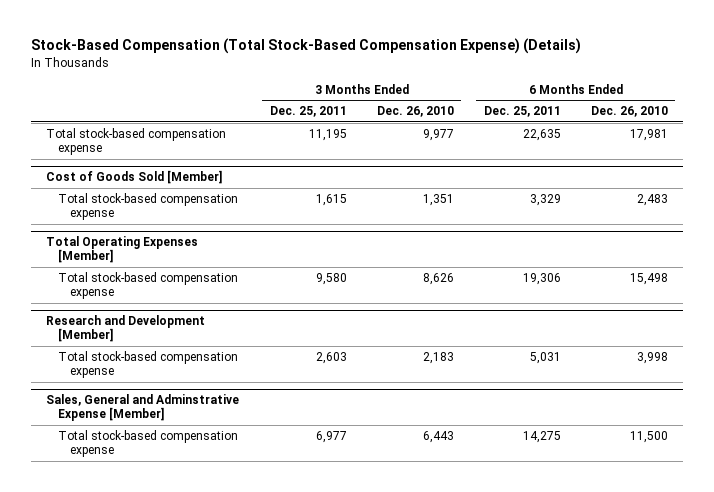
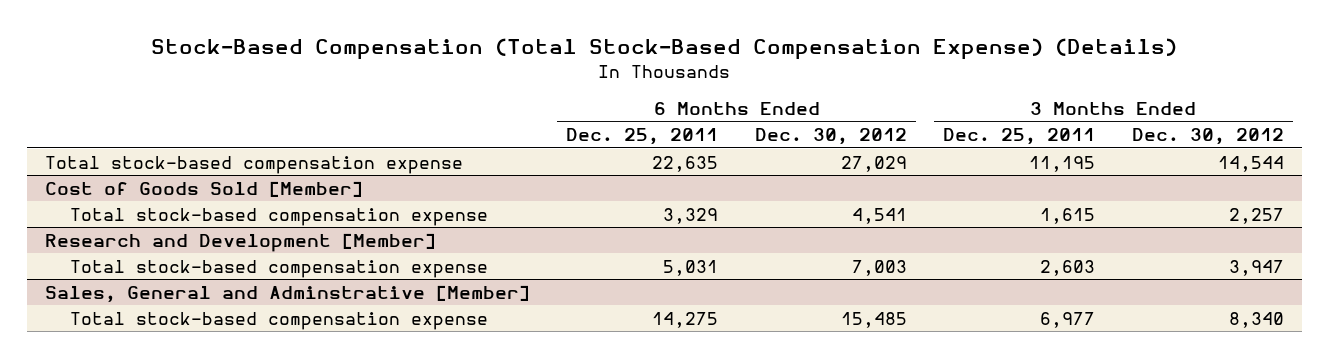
[376,106,454,118] Dec. 26, 2010 -> none
[590,106,668,118] Dec. 26, 2010 -> none
none -> [754,128,907,146] Dec. 30, 2012
none -> [1131,128,1284,146] Dec. 30, 2012
[46,236,199,264] Total Operating Expenses [Member] -> none
[58,272,239,300] Total stock-based compensation expense -> none
[46,394,240,422] Sales, General and Adminstrative Expense [Member] -> [44,284,530,303] Sales, General and Adminstrative [Member]

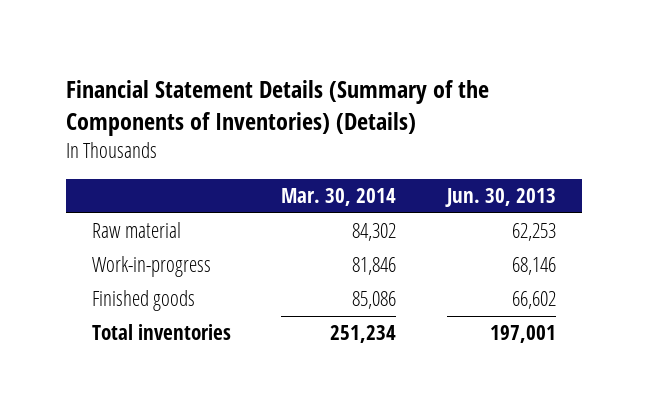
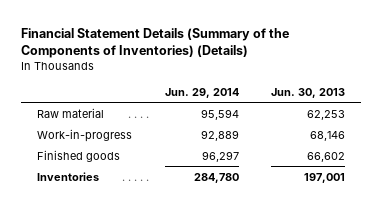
[281,187,397,206] Mar. 30, 2014 -> none
none -> [164,87,239,98] Jun. 29, 2014
[91,324,231,341] Total inventories -> [37,171,100,181] Inventories

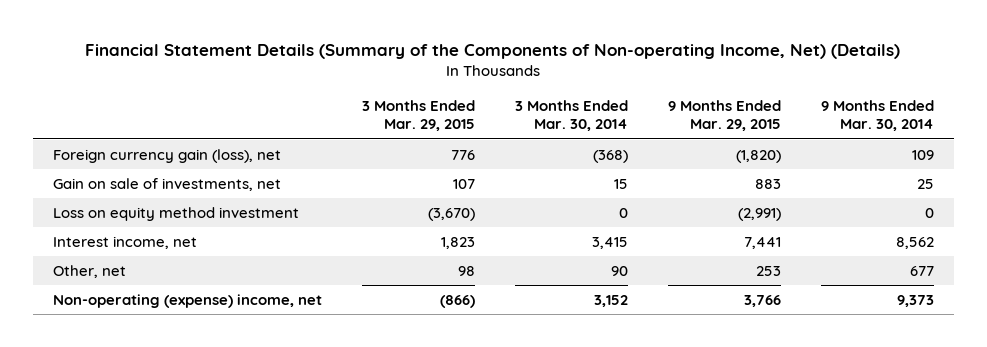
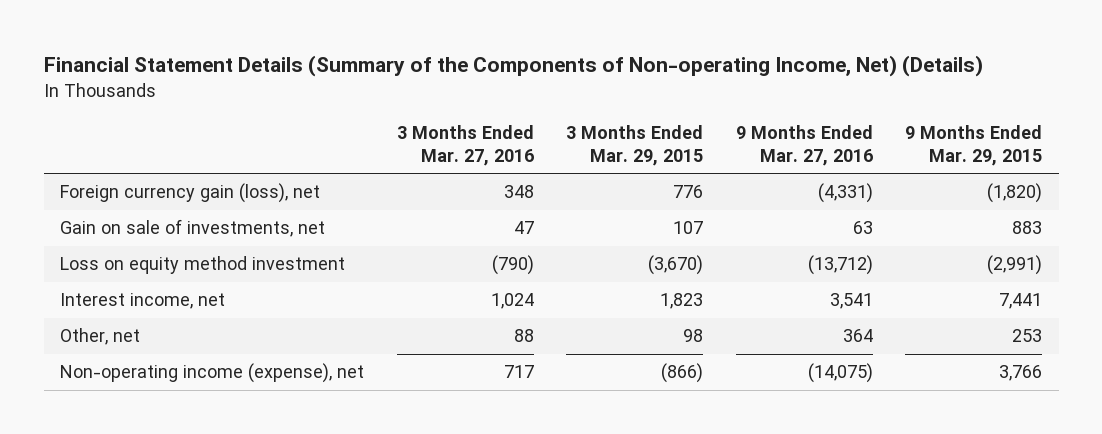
[514,99,628,132] 3 Months Ended Mar. 30, 2014 -> none
[820,99,934,132] 9 Months Ended Mar. 30, 2014 -> none
none -> [396,125,534,166] 3 Months Ended Mar. 27, 2016
none -> [735,125,873,166] 9 Months Ended Mar. 27, 2016
[52,293,322,308] Non-operating (expense) income, net -> [60,363,365,384] Non-operating income (expense), net

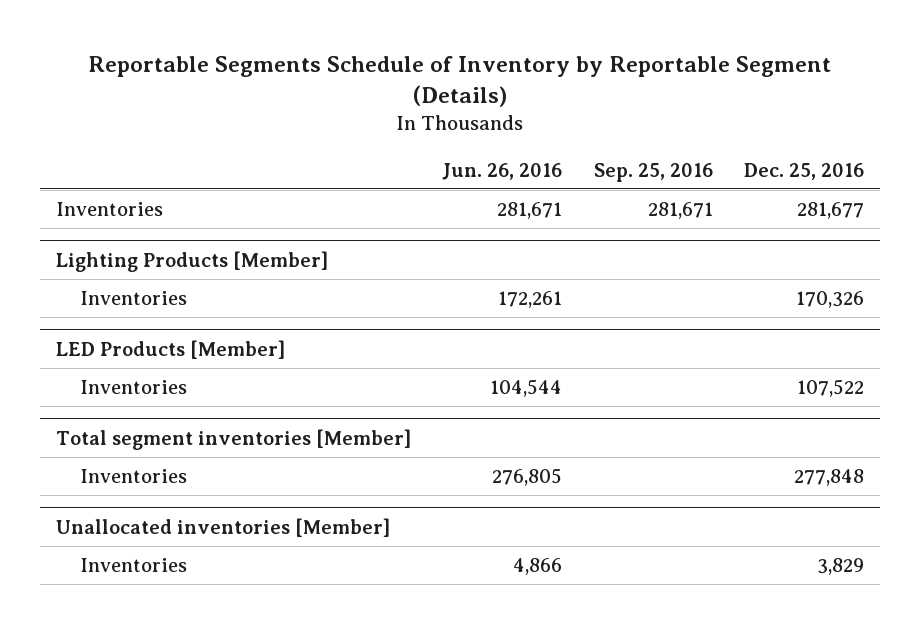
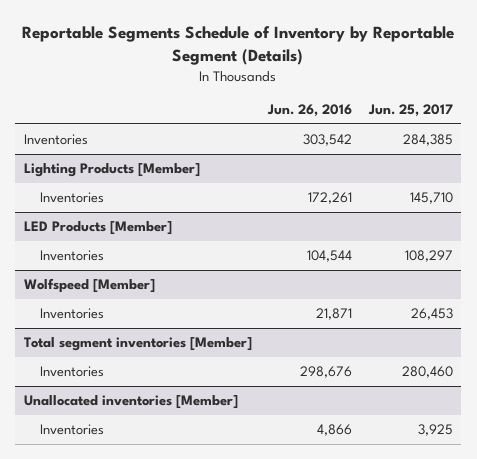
[593,162,713,182] Sep. 25, 2016 -> none
[744,162,865,180] Dec. 25, 2016 -> none
none -> [367,104,453,118] Jun. 25, 2017
[497,202,563,220] 281,671 -> [303,134,353,147] 303,542
none -> [23,278,155,294] Wolfspeed [Member]
none -> [40,308,105,320] Inventories
[492,468,563,487] 276,805 -> [300,366,353,379] 298,676

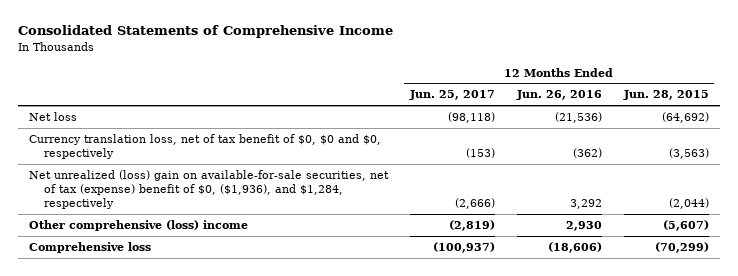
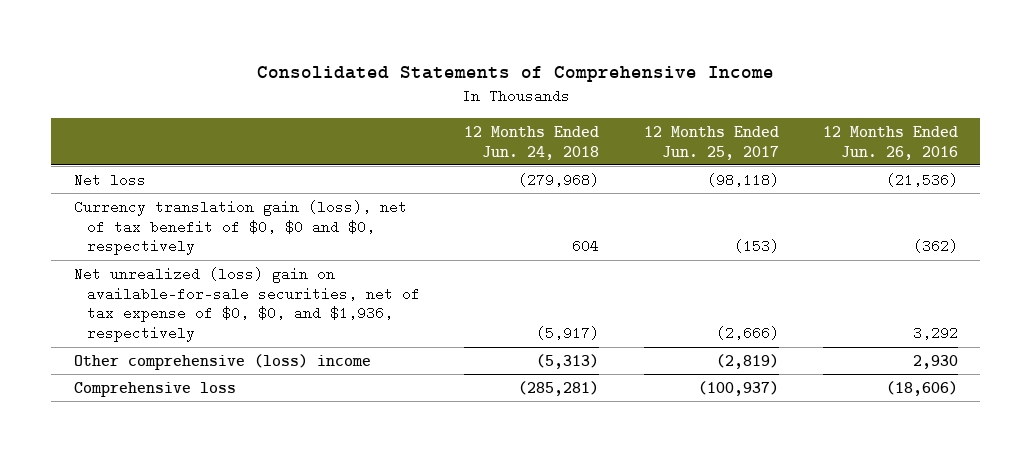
[622,90,709,101] Jun. 28, 2015 -> none
none -> [464,125,600,160] 12 Months Ended Jun. 24, 2018
[28,133,381,159] Currency translation loss, net of tax benefit of $0, $0 and $0, respectively -> [73,199,407,256] Currency translation gain (loss), net of tax benefit of $0, $0 and $0, respectively
[28,169,389,209] Net unrealized (loss) gain on available-for-sale securities, net of tax (expense) benefit of $0, ($1,936), and $1,284, respectively -> [73,266,420,343] Net unrealized (loss) gain on available-for-sale securities, net of tax expense of $0, $0, and $1,936, respectively

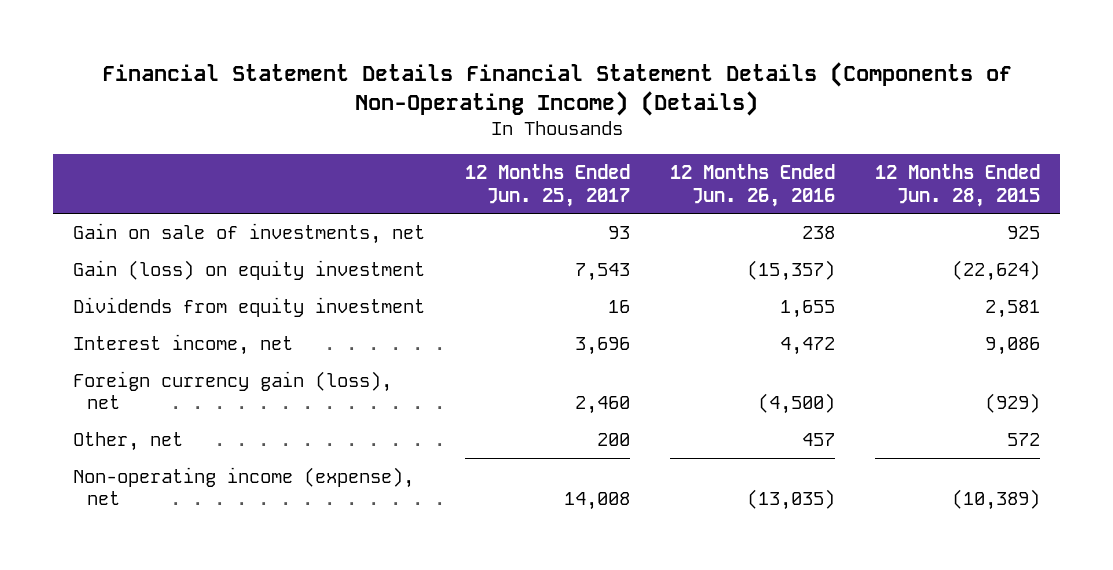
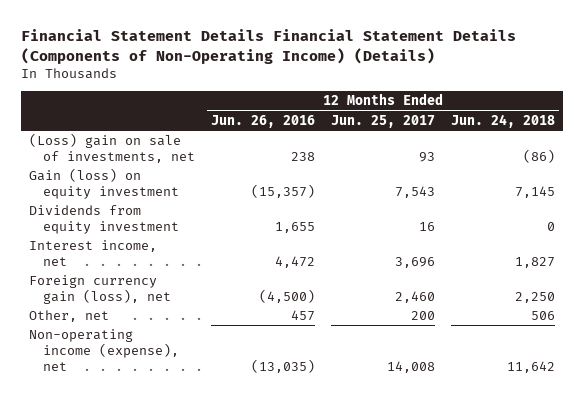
[875,164,1041,207] 12 Months Ended Jun. 28, 2015 -> none
none -> [450,113,555,128] Jun. 24, 2018
[72,222,425,244] Gain on sale of investments, net -> [29,133,195,164] (Loss) gain on sale of investments, net

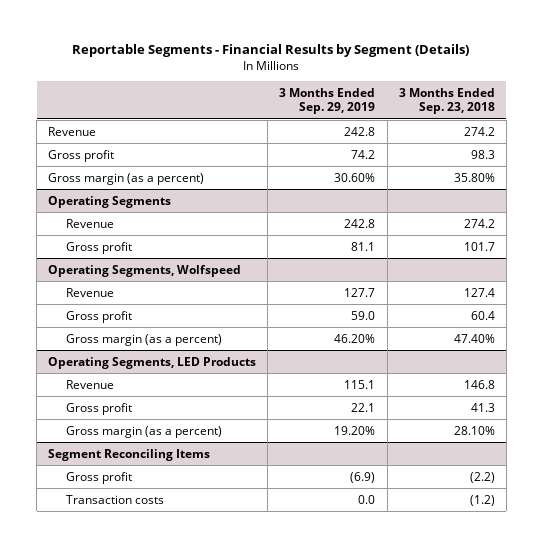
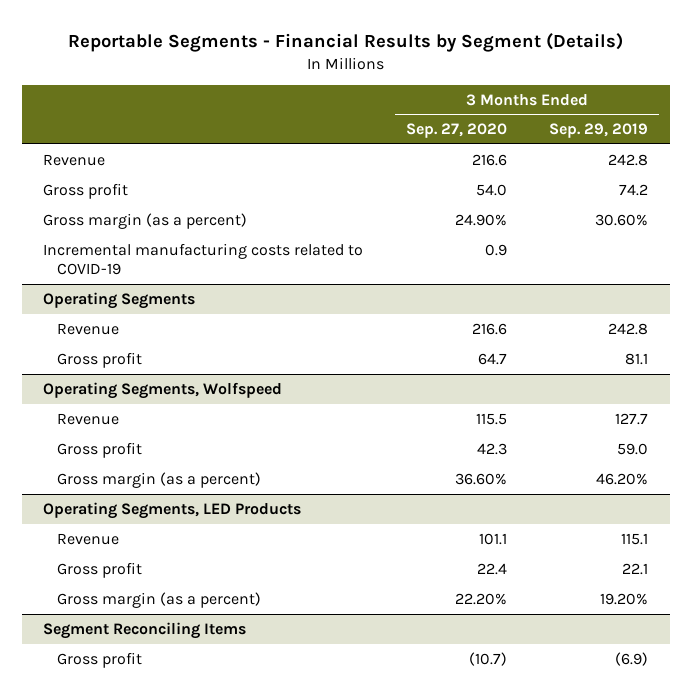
[398,87,495,115] 3 Months Ended Sep. 23, 2018 -> none
none -> [405,123,507,139] Sep. 27, 2020
none -> [43,242,364,276] Incremental manufacturing costs related to COVID-19
[65,494,164,504] Transaction costs -> none

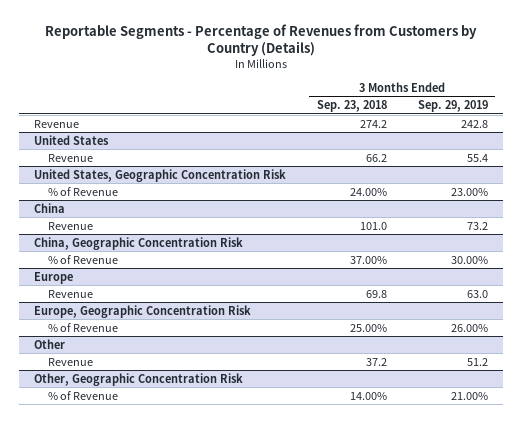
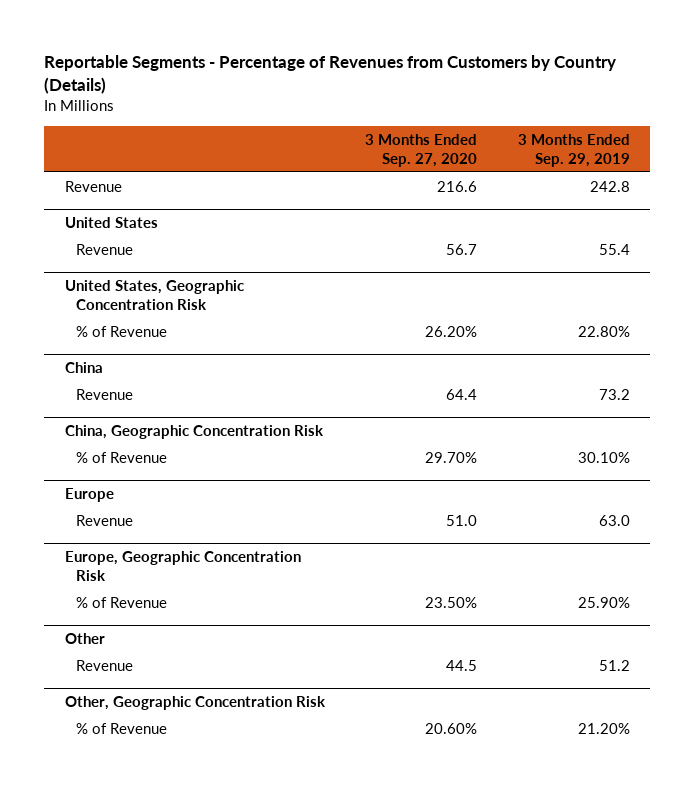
[316,100,387,113] Sep. 23, 2018 -> none
none -> [365,133,478,167] 3 Months Ended Sep. 27, 2020
[450,187,488,196] 23.00% -> [577,325,630,337] 22.80%
[450,255,488,264] 30.00% -> [577,451,630,463] 30.10%
[450,323,488,332] 26.00% -> [577,596,630,608] 25.90%
[450,391,488,400] 21.00% -> [577,722,630,734] 21.20%

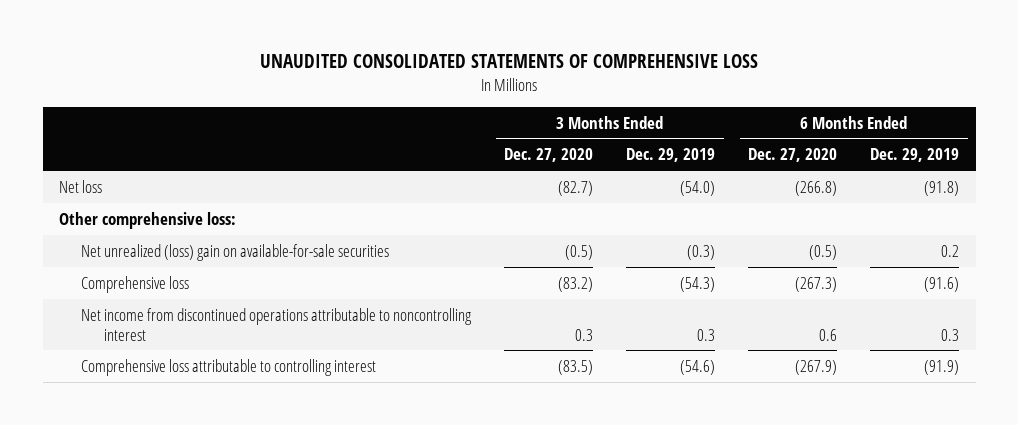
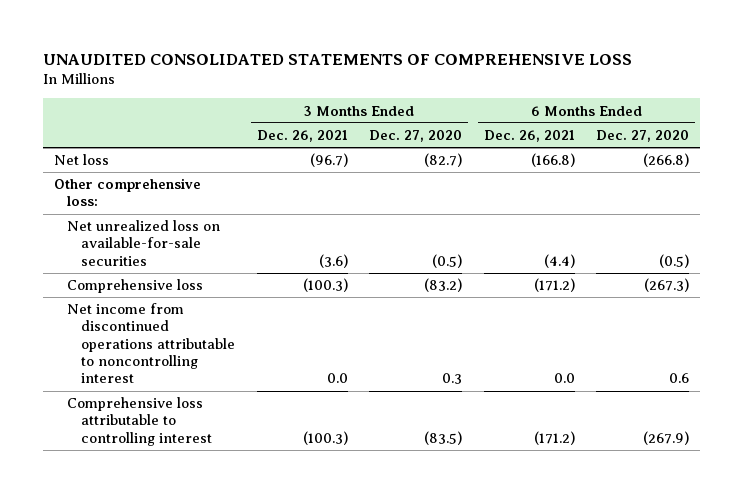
[626,148,716,163] Dec. 29, 2019 -> none
[870,148,960,163] Dec. 29, 2019 -> none
none -> [256,129,348,142] Dec. 26, 2021
none -> [483,129,575,142] Dec. 26, 2021
[81,243,390,261] Net unrealized (loss) gain on available-for-sale securities -> [67,220,221,266] Net unrealized loss on available-for-sale securities

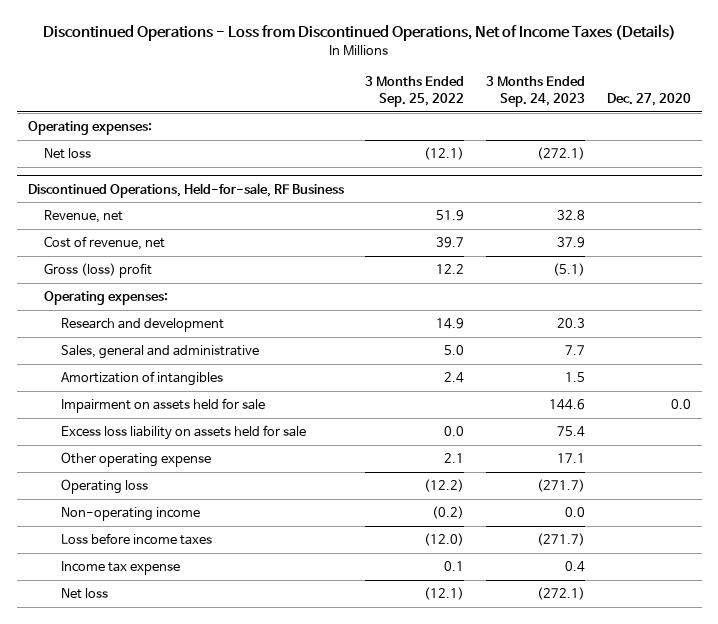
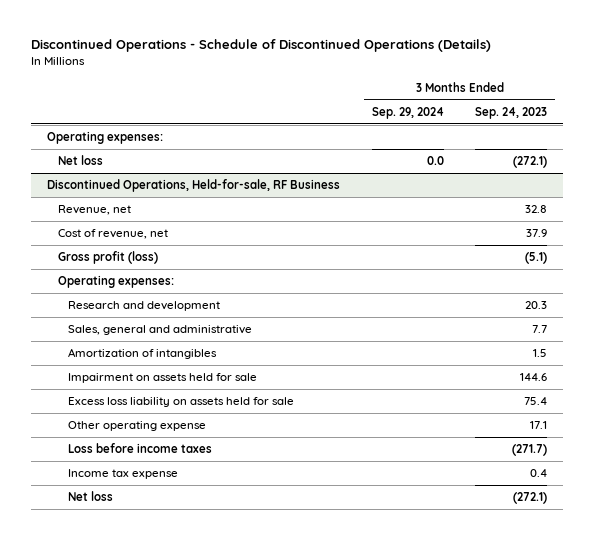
[43,24,677,42] Discontinued Operations - Loss from Discontinued Operations, Net of Income Taxes (Details) -> [31,39,492,53] Discontinued Operations - Schedule of Discontinued Operations (Details)
[365,76,465,108] 3 Months Ended Sep. 25, 2022 -> none
[606,93,691,107] Dec. 27, 2020 -> none
none -> [371,106,444,119] Sep. 29, 2024
[44,263,153,279] Gross (loss) profit -> [57,250,158,264] Gross profit (loss)
[60,479,148,495] Operating loss -> none
[60,507,200,522] Non-operating income -> none

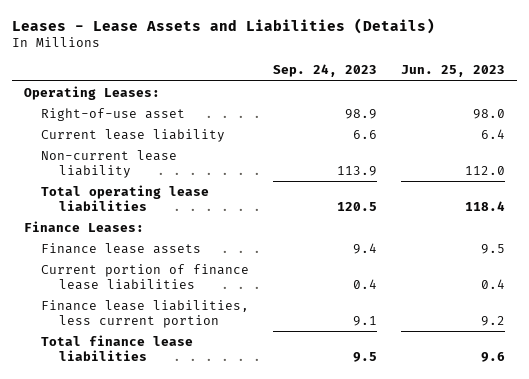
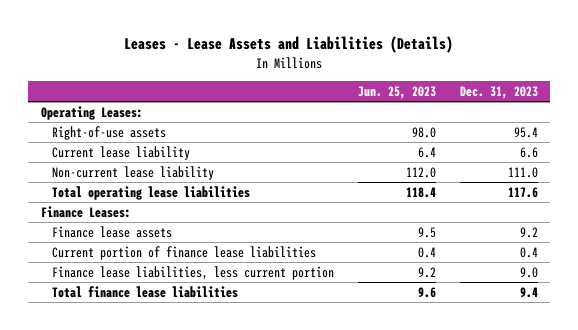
[273,64,378,78] Sep. 24, 2023 -> none
none -> [459,85,538,99] Dec. 31, 2023
[41,107,186,121] Right-of-use asset -> [51,125,166,140] Right-of-use assets

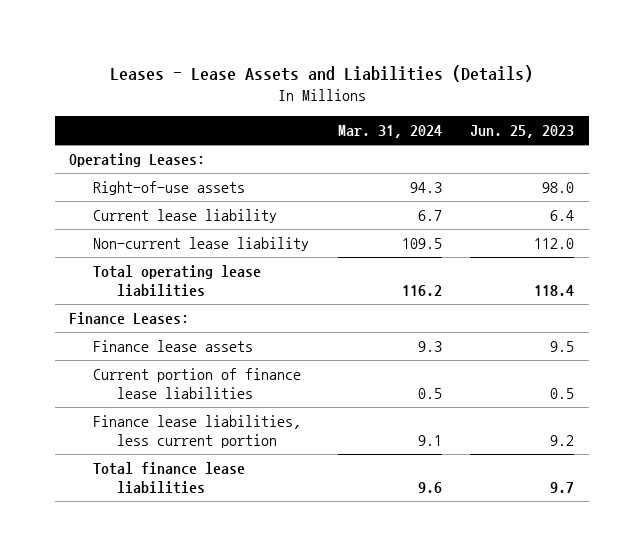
[459,85,538,99] Dec. 31, 2023 -> none
none -> [337,125,442,139] Mar. 31, 2024
[417,246,436,258] 0.4 -> [550,387,575,399] 0.5
[417,286,436,298] 9.6 -> [550,481,575,493] 9.7

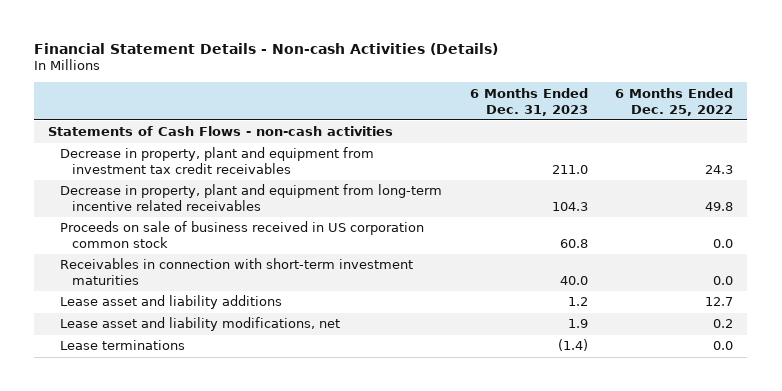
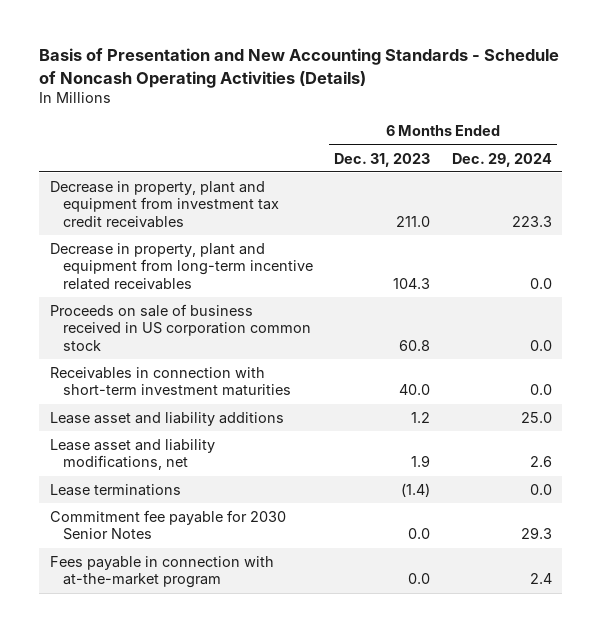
[34,42,499,55] Financial Statement Details - Non-cash Activities (Details) -> [38,48,559,88] Basis of Presentation and New Accounting Standards - Schedule of Noncash Operating Activities (Details)
[615,87,734,116] 6 Months Ended Dec. 25, 2022 -> none
none -> [451,152,552,167] Dec. 29, 2024
[48,126,394,137] Statements of Cash Flows - non-cash activities -> none
none -> [49,509,286,541] Commitment fee payable for 2030 Senior Notes
none -> [49,555,274,589] Fees payable in connection with at-the-market program

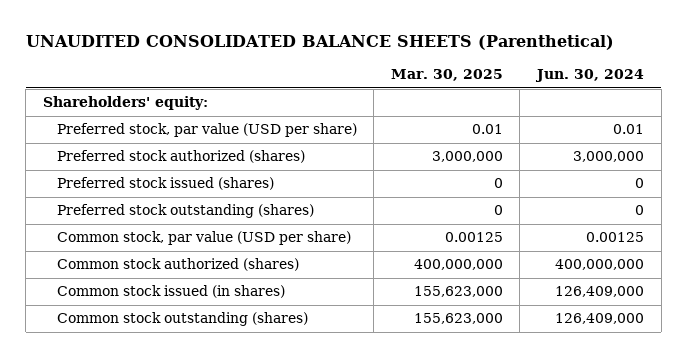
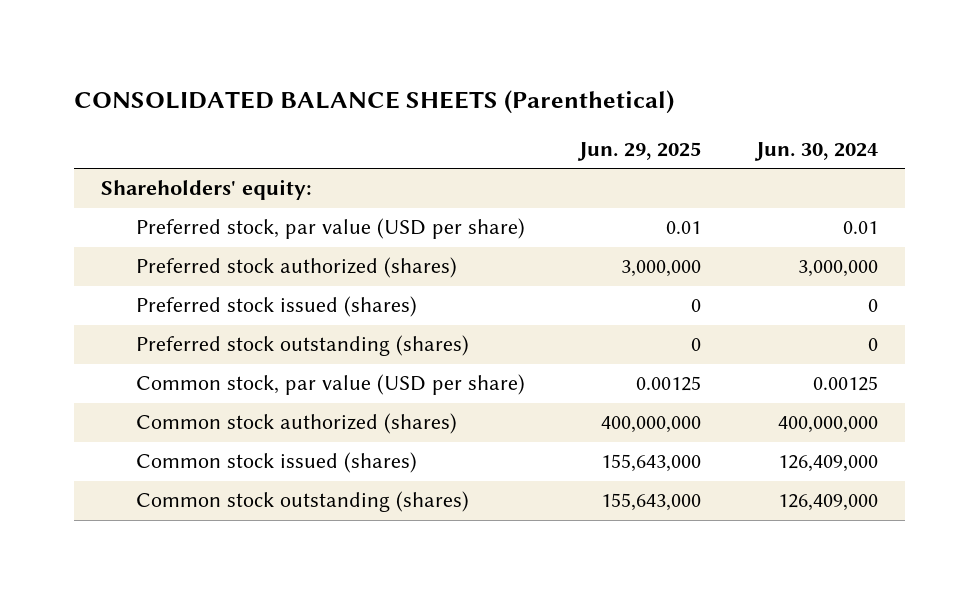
[25,35,614,51] UNAUDITED CONSOLIDATED BALANCE SHEETS (Parenthetical) -> [73,89,674,114] CONSOLIDATED BALANCE SHEETS (Parenthetical)
[390,69,503,82] Mar. 30, 2025 -> none
none -> [577,142,702,162] Jun. 29, 2025
[56,285,285,299] Common stock issued (in shares) -> [135,452,417,474] Common stock issued (shares)

